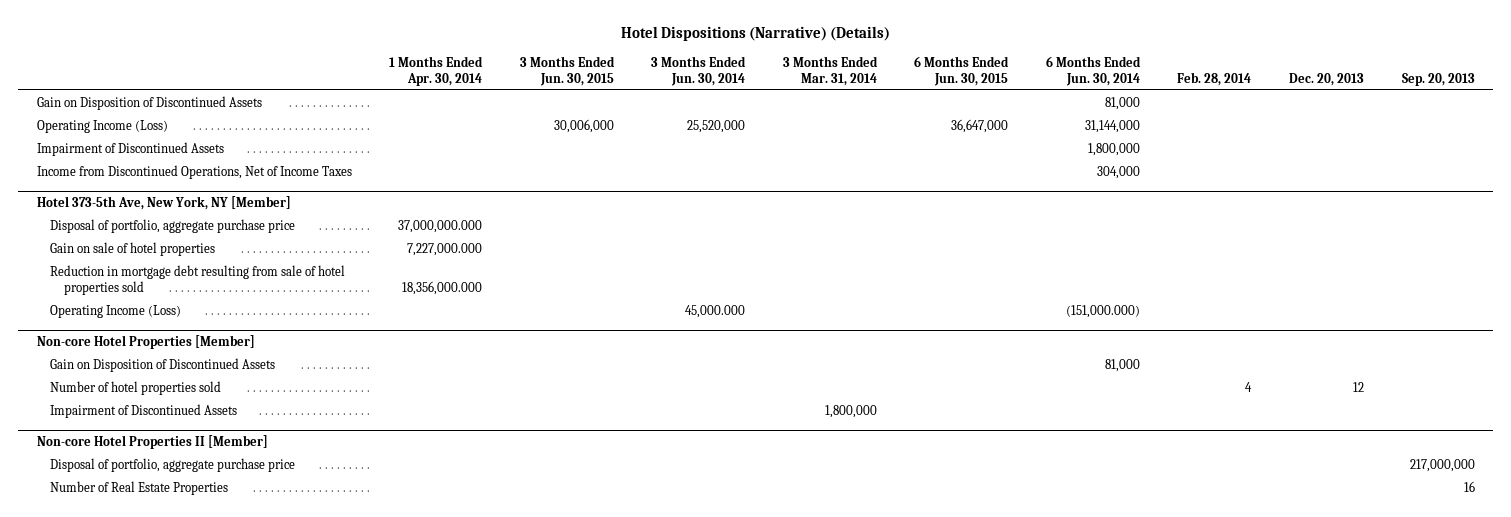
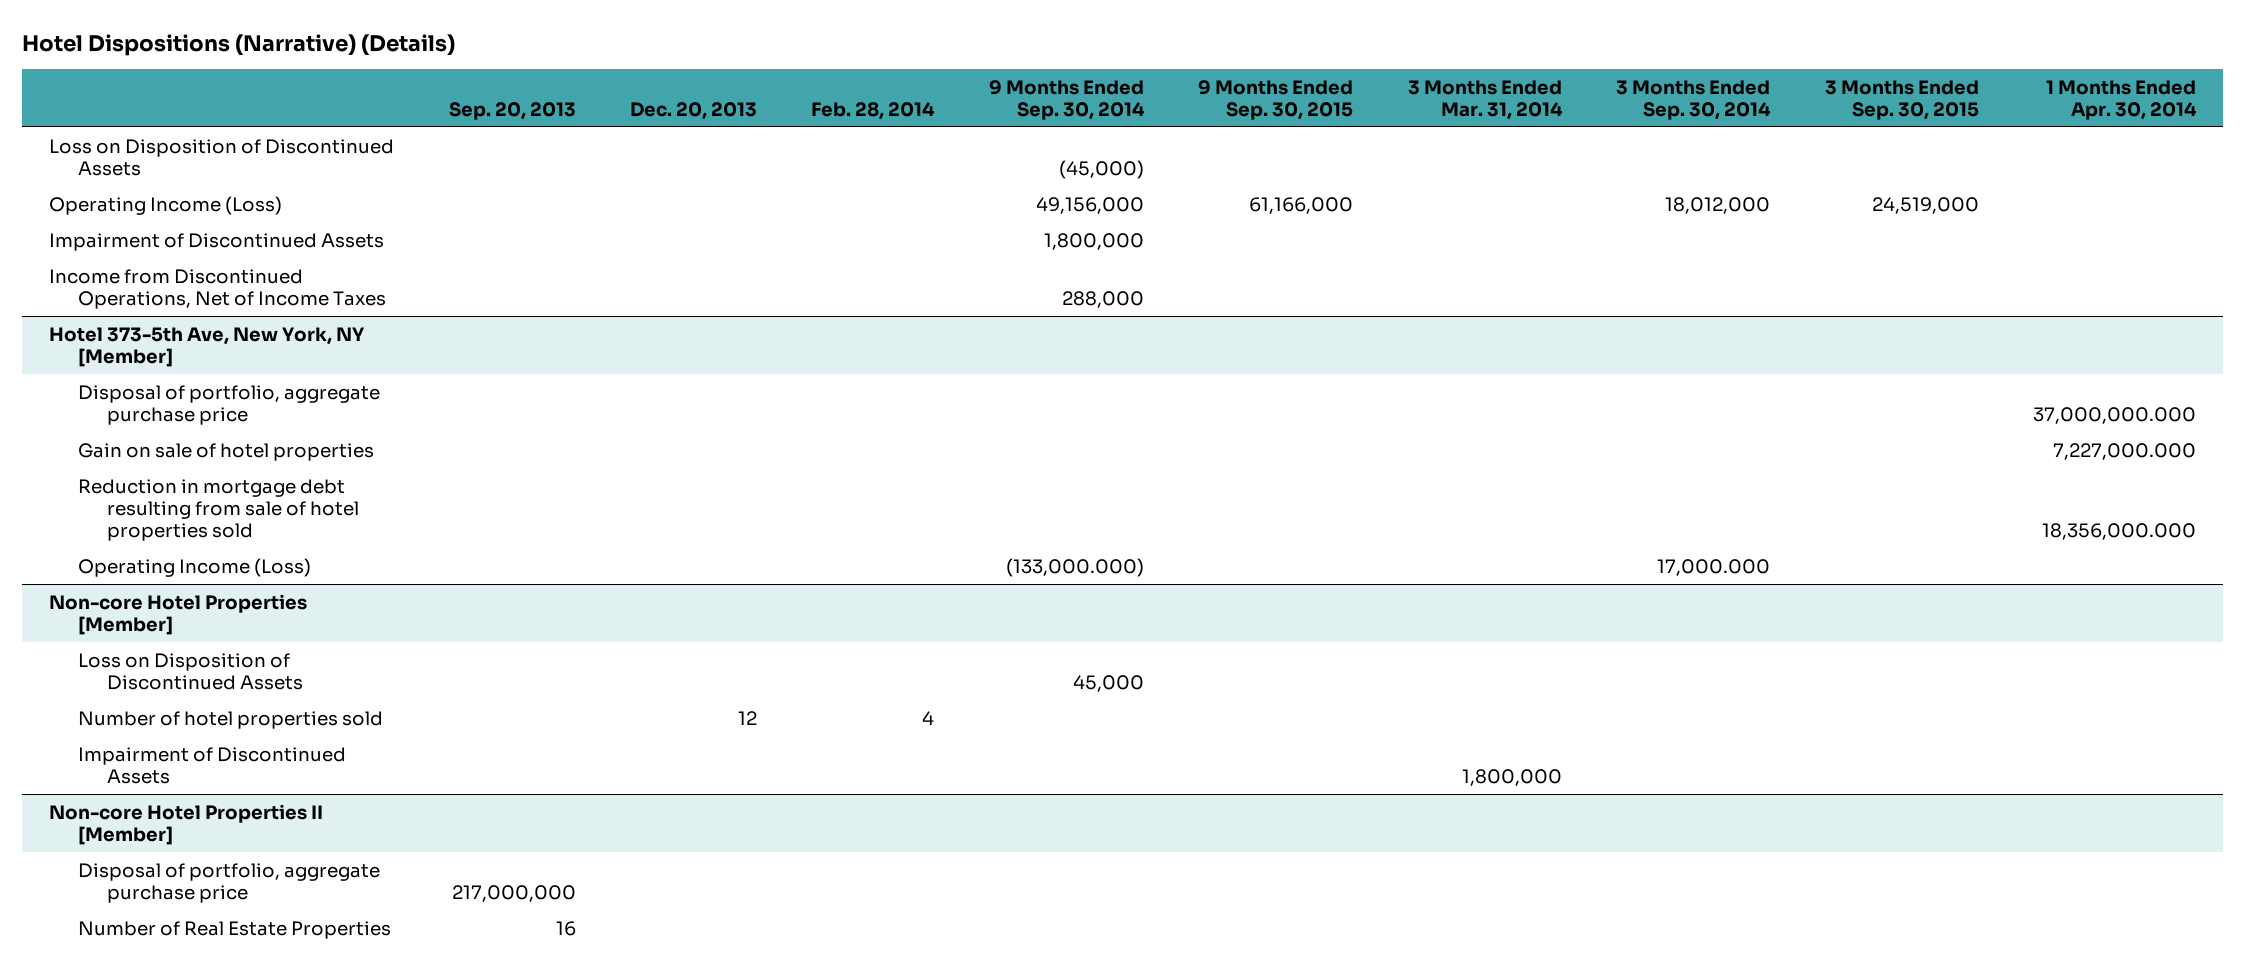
[519,55,615,87] 3 Months Ended Jun. 30, 2015 -> none
[651,55,747,87] 3 Months Ended Jun. 30, 2014 -> none
[914,55,1010,87] 6 Months Ended Jun. 30, 2015 -> none
[1045,55,1141,87] 6 Months Ended Jun. 30, 2014 -> none
none -> [988,79,1145,120] 9 Months Ended Sep. 30, 2014
none -> [1198,79,1354,120] 9 Months Ended Sep. 30, 2015
none -> [1616,79,1772,120] 3 Months Ended Sep. 30, 2014
none -> [1824,79,1979,120] 3 Months Ended Sep. 30, 2015
[36,95,262,110] Gain on Disposition of Discontinued Assets -> [49,138,395,176] Loss on Disposition of Discontinued Assets
[50,357,276,372] Gain on Disposition of Discontinued Assets -> [78,652,304,690] Loss on Disposition of Discontinued Assets

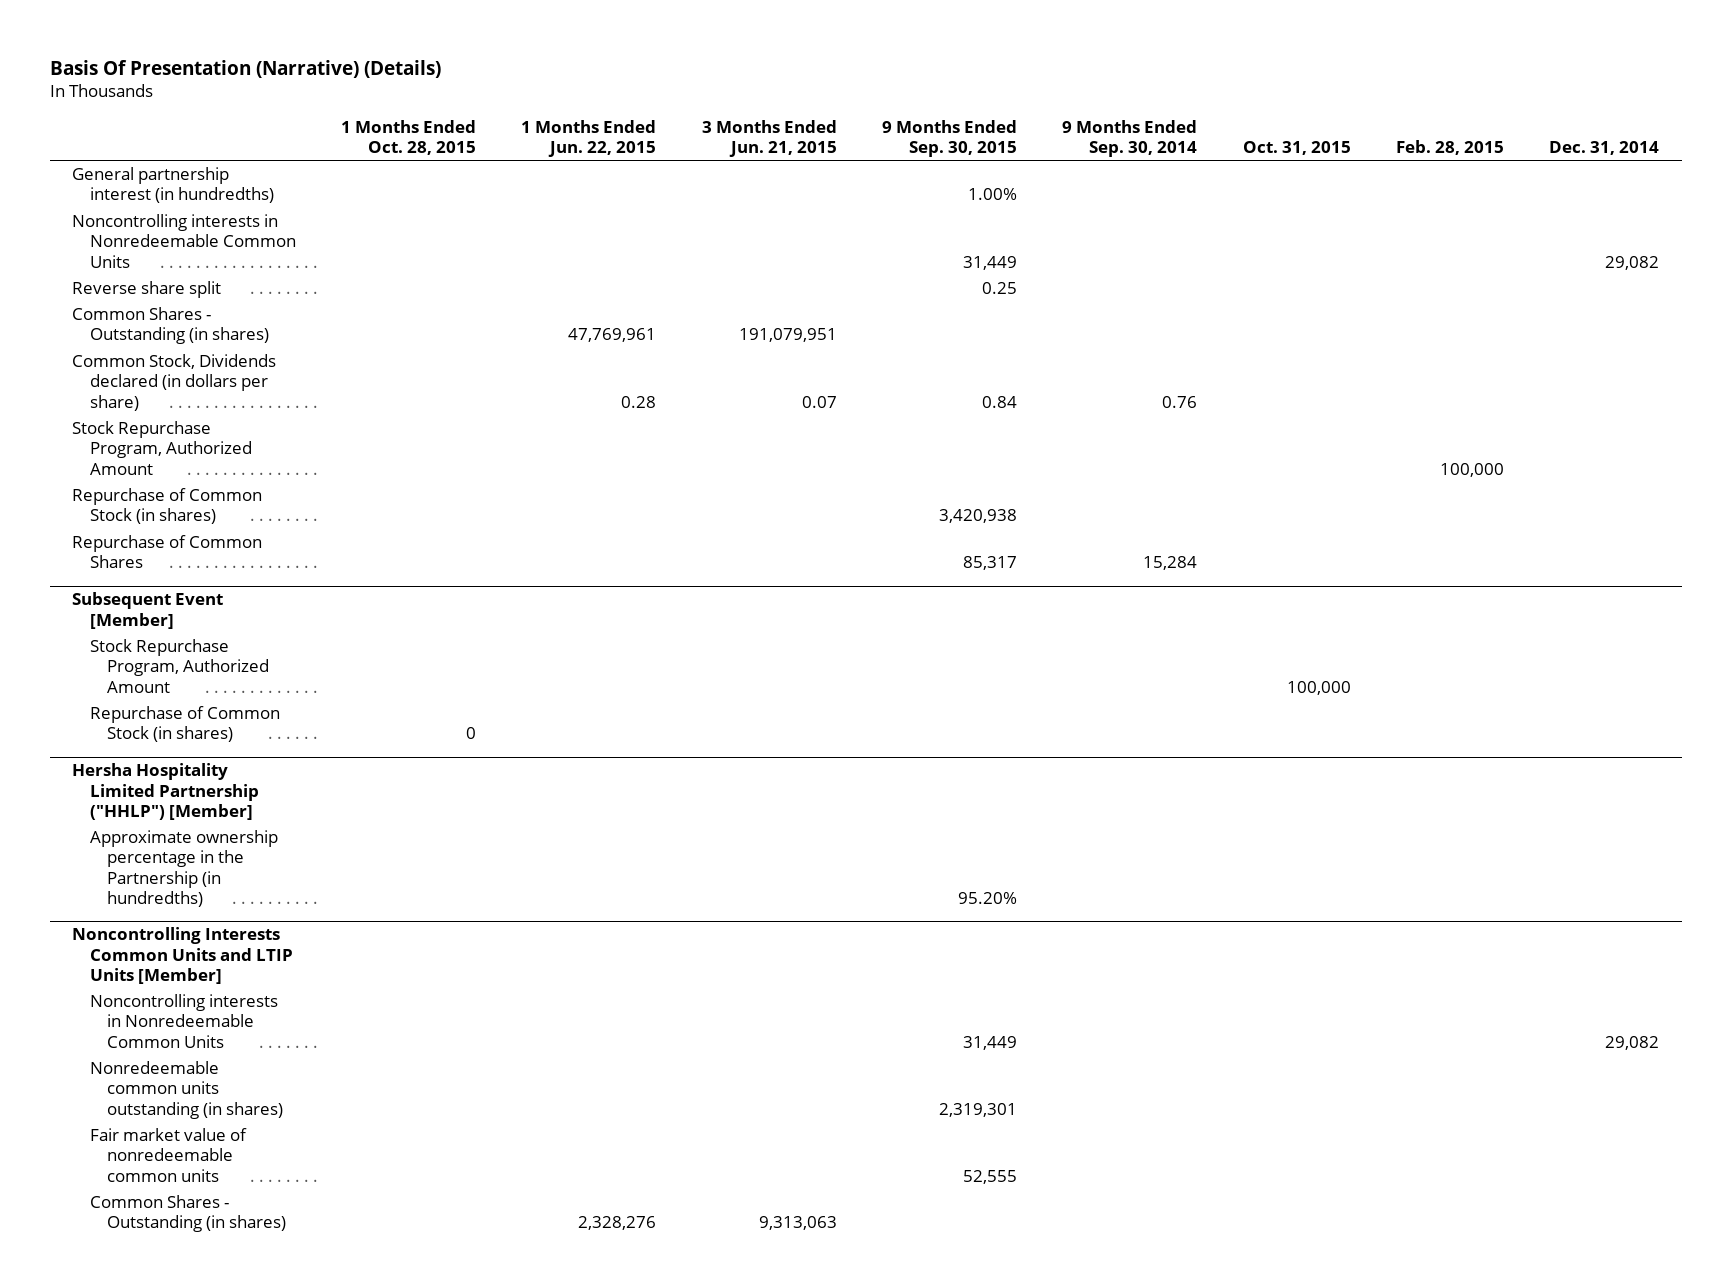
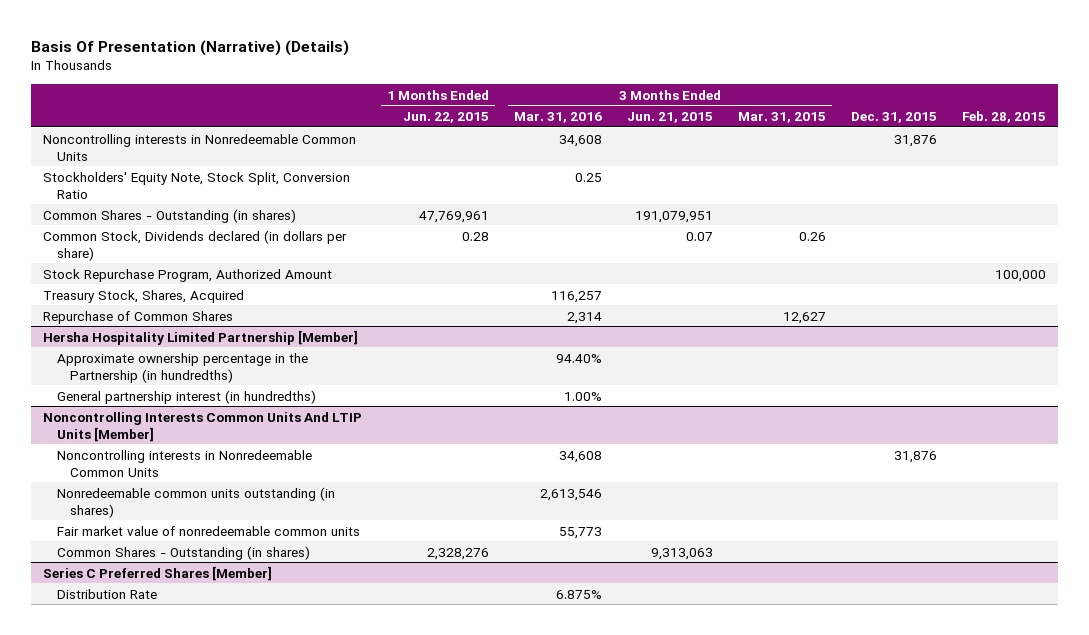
[340,119,476,155] 1 Months Ended Oct. 28, 2015 -> none
[881,119,1017,157] 9 Months Ended Sep. 30, 2015 -> none
[1062,119,1198,157] 9 Months Ended Sep. 30, 2014 -> none
[1242,140,1351,155] Oct. 31, 2015 -> none
[1549,140,1660,155] Dec. 31, 2014 -> none
none -> [513,111,602,123] Mar. 31, 2016
none -> [737,111,826,123] Mar. 31, 2015
none -> [850,111,937,123] Dec. 31, 2015
[72,167,274,204] General partnership interest (in hundredths) -> none
[72,281,222,299] Reverse share split -> [43,171,351,199] Stockholders' Equity Note, Stock Split, Conversion Ratio
[72,488,263,525] Repurchase of Common Stock (in shares) -> [43,289,245,303] Treasury Stock, Shares, Acquired
[72,592,224,629] Subsequent Event [Member] -> none
[89,639,270,693] Stock Repurchase Program, Authorized Amount -> none
[89,706,280,743] Repurchase of Common Stock (in shares) -> none
[72,763,259,820] Hersha Hospitality Limited Partnership ("HHLP") [Member] -> [43,329,359,345] Hersha Hospitality Limited Partnership [Member]
none -> [56,389,316,404] General partnership interest (in hundredths)
[72,927,293,984] Noncontrolling Interests Common Units and LTIP Units [Member] -> [43,411,363,442] Noncontrolling Interests Common Units And LTIP Units [Member]
none -> [43,565,273,581] Series C Preferred Shares [Member]
none -> [56,588,157,599] Distribution Rate

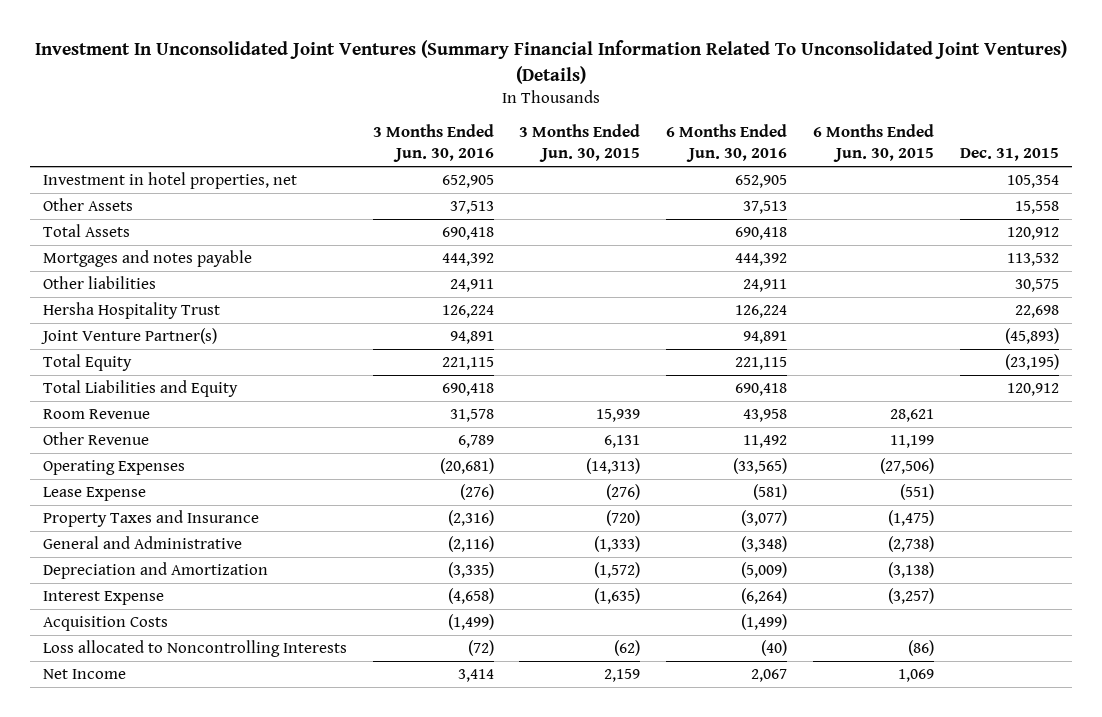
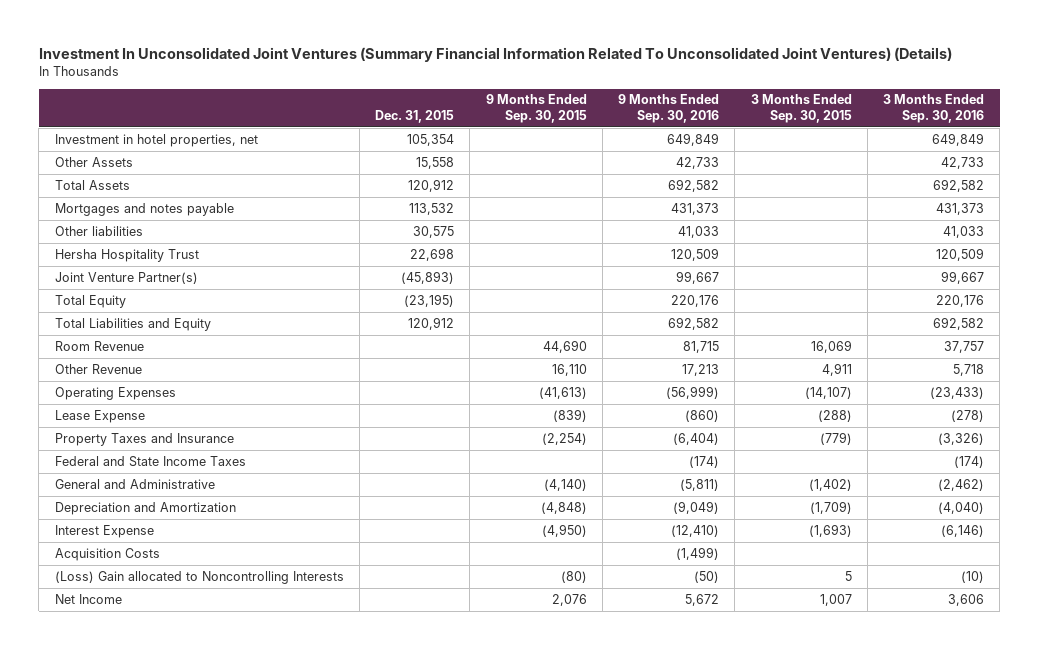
[372,124,494,162] 3 Months Ended Jun. 30, 2016 -> none
[519,124,641,162] 3 Months Ended Jun. 30, 2015 -> none
[666,124,788,162] 6 Months Ended Jun. 30, 2016 -> none
[812,124,934,162] 6 Months Ended Jun. 30, 2015 -> none
none -> [485,94,587,124] 9 Months Ended Sep. 30, 2015
none -> [618,94,720,124] 9 Months Ended Sep. 30, 2016
none -> [750,94,852,124] 3 Months Ended Sep. 30, 2015
none -> [883,94,985,124] 3 Months Ended Sep. 30, 2016
none -> [54,455,246,467] Federal and State Income Taxes
[43,640,348,658] Loss allocated to Noncontrolling Interests -> [54,570,344,584] (Loss) Gain allocated to Noncontrolling Interests

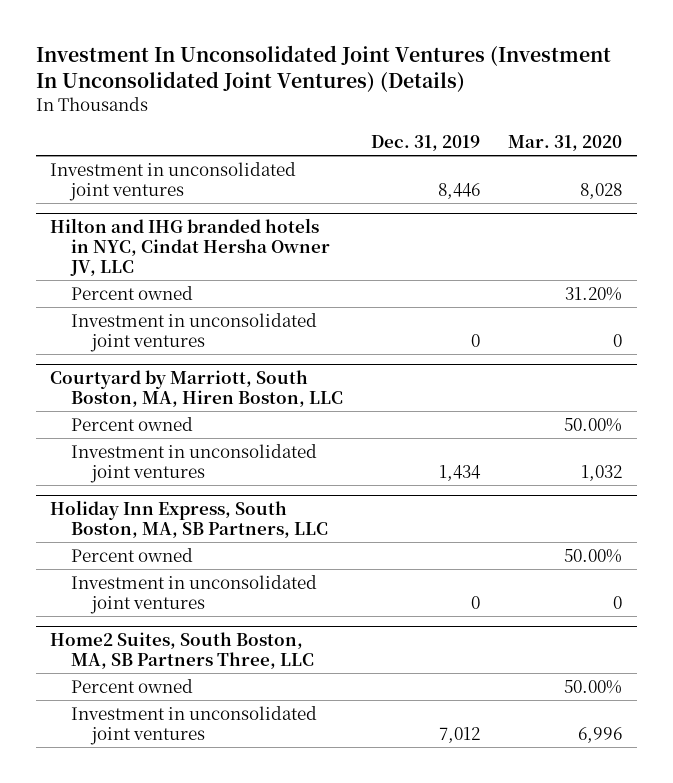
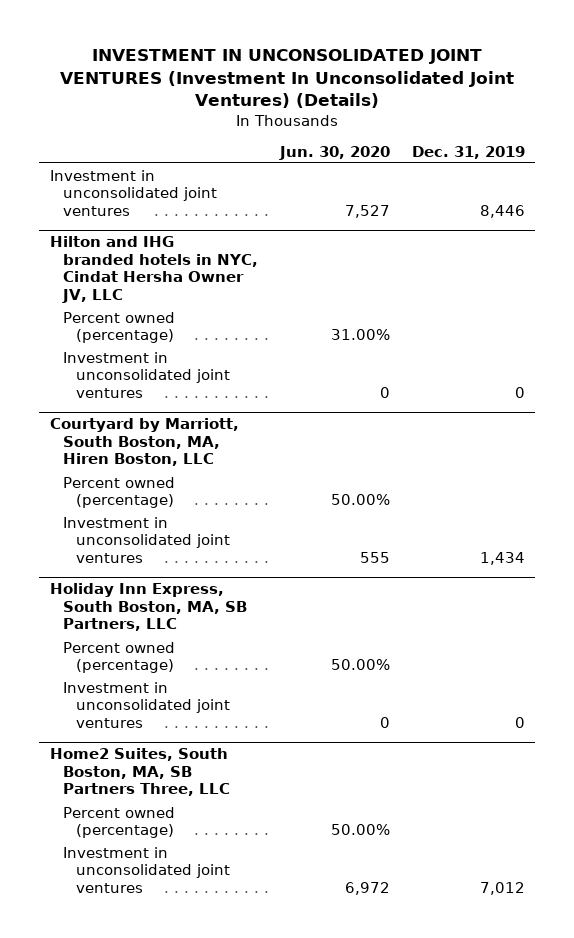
[36,45,612,93] Investment In Unconsolidated Joint Ventures (Investment In Unconsolidated Joint Ventures) (Details) -> [60,49,515,109] INVESTMENT IN UNCONSOLIDATED JOINT VENTURES (Investment In Unconsolidated Joint Ventures) (Details)
[508,134,623,151] Mar. 31, 2020 -> none
none -> [278,145,390,160] Jun. 30, 2020
[71,285,194,300] Percent owned -> [63,311,176,344] Percent owned (percentage)
[71,416,194,431] Percent owned -> [63,476,176,509] Percent owned (percentage)
[71,547,194,562] Percent owned -> [63,641,176,674] Percent owned (percentage)
[71,678,194,693] Percent owned -> [63,806,176,839] Percent owned (percentage)

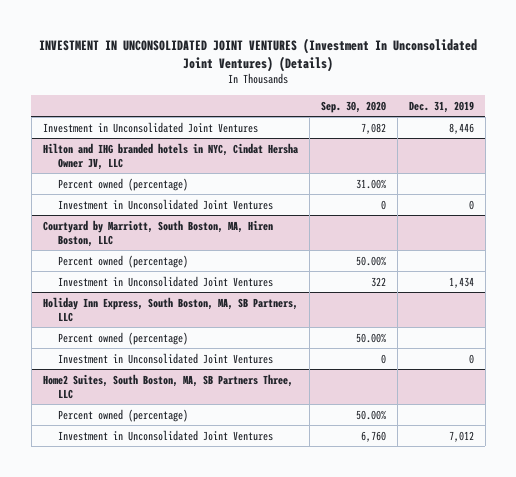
[278,145,390,160] Jun. 30, 2020 -> none
none -> [320,100,386,113] Sep. 30, 2020
[49,169,218,216] Investment in unconsolidated joint ventures -> [42,121,258,133] Investment in Unconsolidated Joint Ventures
[63,351,231,398] Investment in unconsolidated joint ventures -> [58,198,274,210] Investment in Unconsolidated Joint Ventures
[63,516,231,563] Investment in unconsolidated joint ventures -> [58,275,274,287] Investment in Unconsolidated Joint Ventures
[63,681,231,728] Investment in unconsolidated joint ventures -> [58,352,274,364] Investment in Unconsolidated Joint Ventures
[63,846,231,893] Investment in unconsolidated joint ventures -> [58,429,274,441] Investment in Unconsolidated Joint Ventures

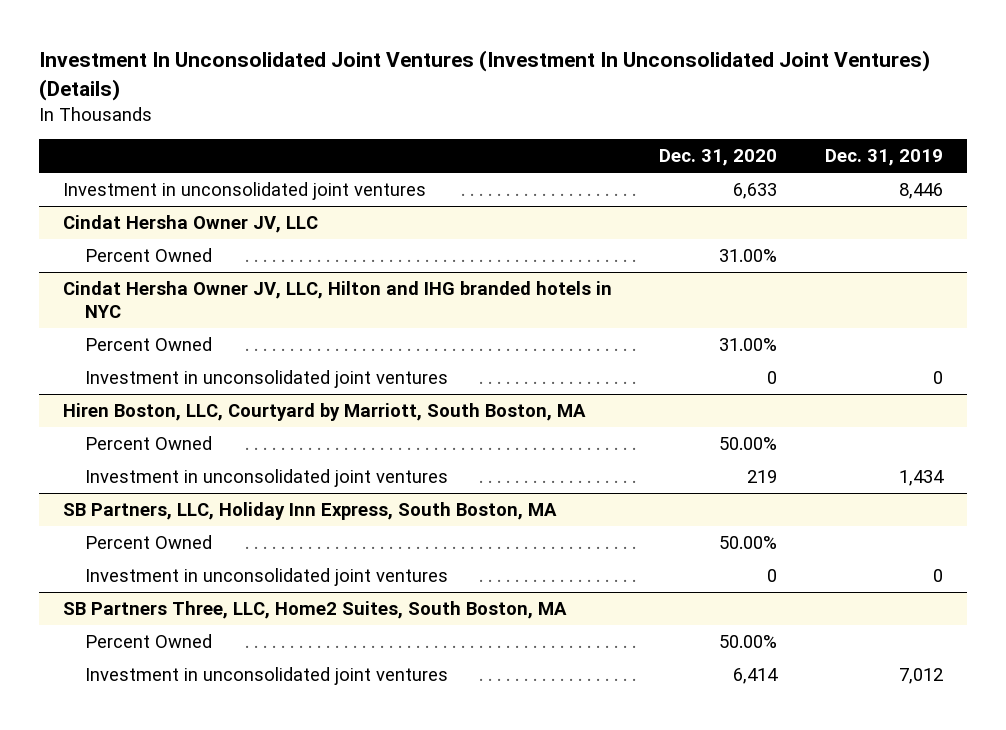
[39,37,478,72] INVESTMENT IN UNCONSOLIDATED JOINT VENTURES (Investment In Unconsolidated Joint Ventures) (Details) -> [38,50,930,101] Investment In Unconsolidated Joint Ventures (Investment In Unconsolidated Joint Ventures) (Details)
[320,100,386,113] Sep. 30, 2020 -> none
none -> [659,149,778,167] Dec. 31, 2020
[42,121,258,133] Investment in Unconsolidated Joint Ventures -> [62,181,426,200] Investment in unconsolidated joint ventures
none -> [62,214,318,233] Cindat Hersha Owner JV, LLC
none -> [85,247,213,262] Percent Owned
[42,142,299,170] Hilton and IHG branded hotels in NYC, Cindat Hersha Owner JV, LLC -> [62,280,612,318] Cindat Hersha Owner JV, LLC, Hilton and IHG branded hotels in NYC
[58,177,189,191] Percent owned (percentage) -> [85,336,213,351] Percent Owned
[58,198,274,210] Investment in Unconsolidated Joint Ventures -> [85,369,449,388] Investment in unconsolidated joint ventures
[42,219,273,247] Courtyard by Marriott, South Boston, MA, Hiren Boston, LLC -> [62,402,586,421] Hiren Boston, LLC, Courtyard by Marriott, South Boston, MA
[58,254,189,268] Percent owned (percentage) -> [85,435,213,450] Percent Owned
[58,275,274,287] Investment in Unconsolidated Joint Ventures -> [85,468,449,487] Investment in unconsolidated joint ventures
[42,296,298,322] Holiday Inn Express, South Boston, MA, SB Partners, LLC -> [62,501,557,520] SB Partners, LLC, Holiday Inn Express, South Boston, MA
[58,331,189,345] Percent owned (percentage) -> [85,534,213,549] Percent Owned
[58,352,274,364] Investment in Unconsolidated Joint Ventures -> [85,567,449,586] Investment in unconsolidated joint ventures
[42,373,293,399] Home2 Suites, South Boston, MA, SB Partners Three, LLC -> [62,600,567,619] SB Partners Three, LLC, Home2 Suites, South Boston, MA
[58,408,189,422] Percent owned (percentage) -> [85,633,213,648] Percent Owned
[58,429,274,441] Investment in Unconsolidated Joint Ventures -> [85,666,449,685] Investment in unconsolidated joint ventures

